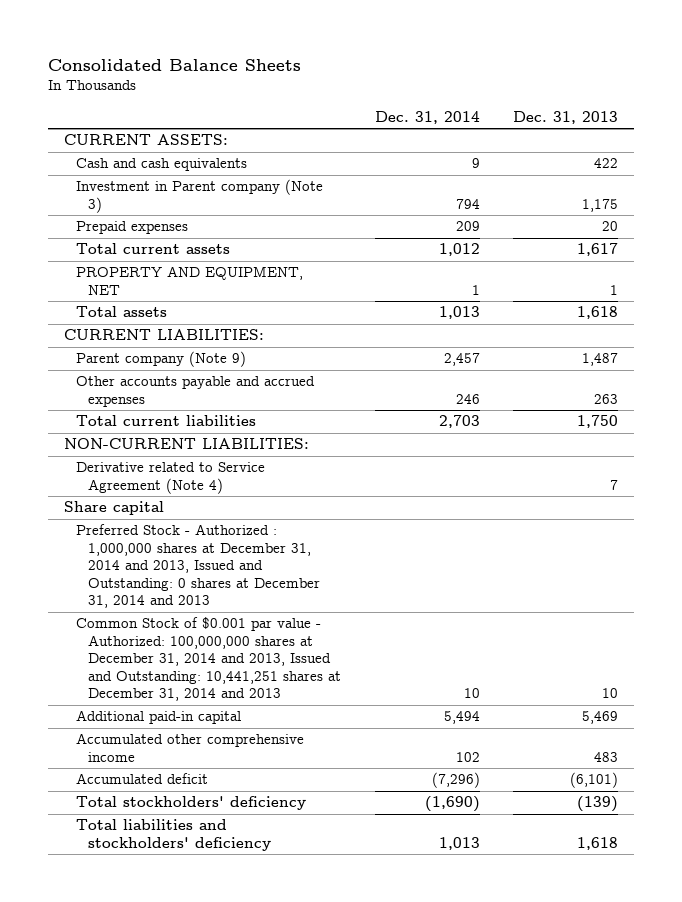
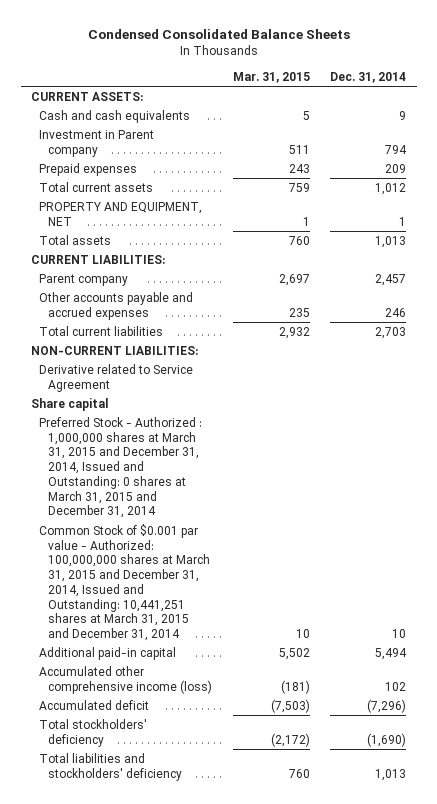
[47,58,301,71] Consolidated Balance Sheets -> [87,29,350,40] Condensed Consolidated Balance Sheets
[512,110,618,124] Dec. 31, 2013 -> none
none -> [232,71,310,83] Mar. 31, 2015
[76,179,324,213] Investment in Parent company (Note 3) -> [39,129,155,157] Investment in Parent company
[76,351,247,368] Parent company (Note 9) -> [39,273,129,286] Parent company
[76,462,266,494] Derivative related to Service Agreement (Note 4) -> [39,363,194,392] Derivative related to Service Agreement
[76,524,321,609] Preferred Stock - Authorized : 1,000,000 shares at December 31, 2014 and 2013, Issued and Outstanding: 0 shares at December 31, 2014 and 2013 -> [39,416,203,519] Preferred Stock - Authorized : 1,000,000 shares at March 31, 2015 and December 31, 2014, Issued and Outstanding: 0 shares at March 31, 2015 and December 31, 2014
[76,617,342,702] Common Stock of $0.001 par value - Authorized: 100,000,000 shares at December 31, 2014 and 2013, Issued and Outstanding: 10,441,251 shares at December 31, 2014 and 2013 -> [39,523,211,642] Common Stock of $0.001 par value - Authorized: 100,000,000 shares at March 31, 2015 and December 31, 2014, Issued and Outstanding: 10,441,251 shares at March 31, 2015 and December 31, 2014
[76,733,305,762] Accumulated other comprehensive income -> [39,665,213,694] Accumulated other comprehensive income (loss)

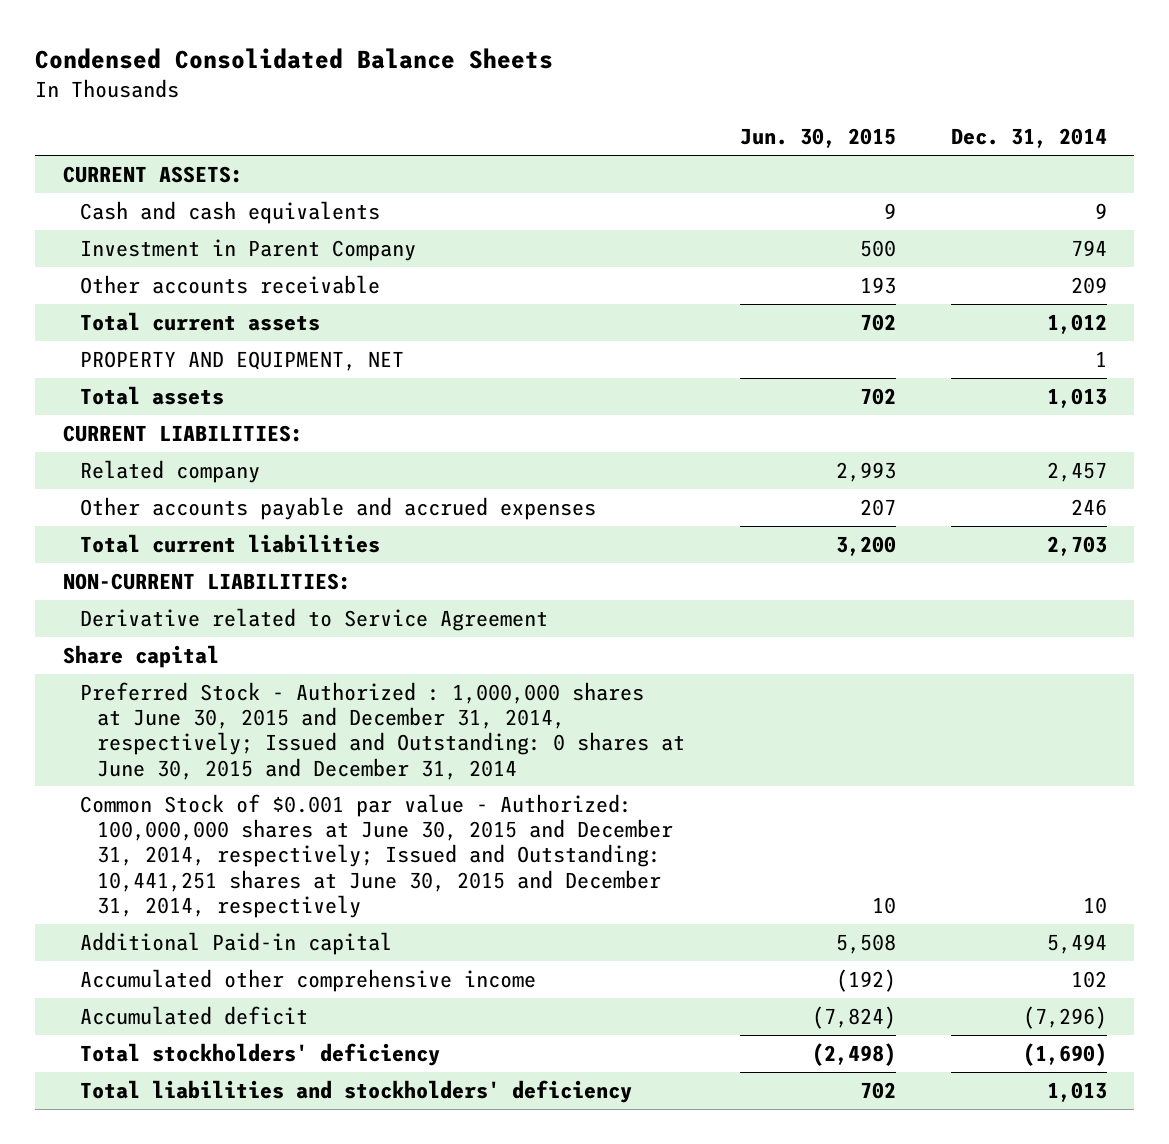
[232,71,310,83] Mar. 31, 2015 -> none
none -> [739,128,896,149] Jun. 30, 2015
[39,162,138,176] Prepaid expenses -> none
[39,129,155,157] Investment in Parent company -> [79,238,416,261] Investment in Parent Company
none -> [79,274,380,294] Other accounts receivable
[39,273,129,286] Parent company -> [79,459,260,483] Related company
[39,416,203,519] Preferred Stock - Authorized : 1,000,000 shares at March 31, 2015 and December 31, 2014, Issued and Outstanding: 0 shares at March 31, 2015 and December 31, 2014 -> [79,681,686,780] Preferred Stock - Authorized : 1,000,000 shares at June 30, 2015 and December 31, 2014, respectively; Issued and Outstanding: 0 shares at June 30, 2015 and December 31, 2014
[39,523,211,642] Common Stock of $0.001 par value - Authorized: 100,000,000 shares at March 31, 2015 and December 31, 2014, Issued and Outstanding: 10,441,251 shares at March 31, 2015 and December 31, 2014 -> [79,793,674,918] Common Stock of $0.001 par value - Authorized: 100,000,000 shares at June 30, 2015 and December 31, 2014, respectively; Issued and Outstanding: 10,441,251 shares at June 30, 2015 and December 31, 2014, respectively
[39,646,177,660] Additional paid-in capital -> [79,931,392,955] Additional Paid-in capital
[39,665,213,694] Accumulated other comprehensive income (loss) -> [79,968,536,992] Accumulated other comprehensive income

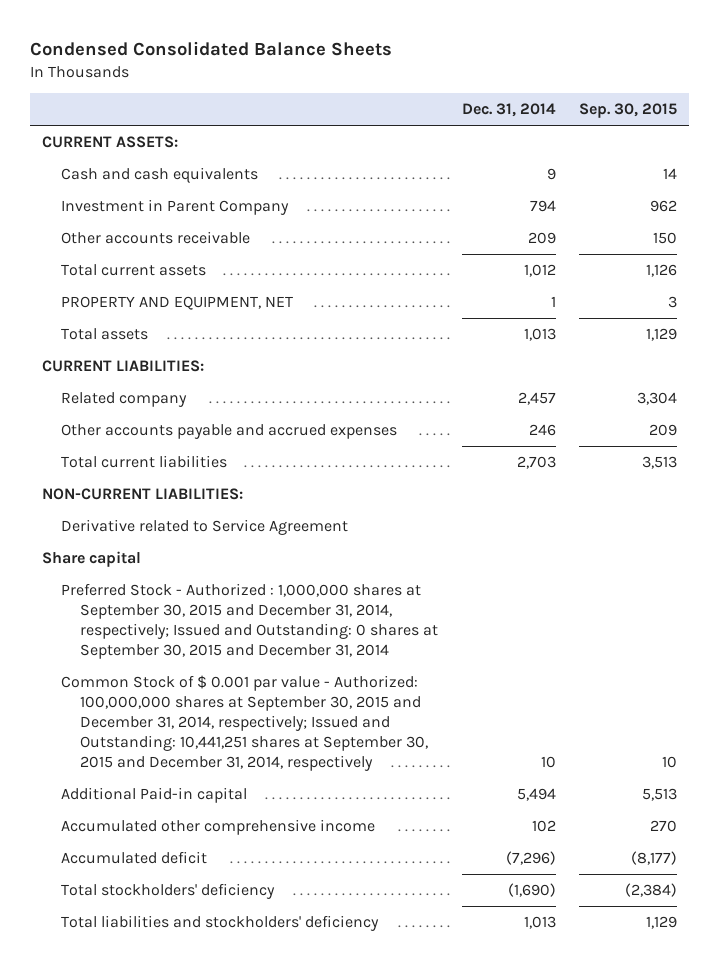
[739,128,896,149] Jun. 30, 2015 -> none
none -> [579,103,678,119] Sep. 30, 2015
[79,681,686,780] Preferred Stock - Authorized : 1,000,000 shares at June 30, 2015 and December 31, 2014, respectively; Issued and Outstanding: 0 shares at June 30, 2015 and December 31, 2014 -> [61,583,438,659] Preferred Stock - Authorized : 1,000,000 shares at September 30, 2015 and December 31, 2014, respectively; Issued and Outstanding: 0 shares at September 30, 2015 and December 31, 2014
[79,793,674,918] Common Stock of $0.001 par value - Authorized: 100,000,000 shares at June 30, 2015 and December 31, 2014, respectively; Issued and Outstanding: 10,441,251 shares at June 30, 2015 and December 31, 2014, respectively -> [61,675,428,771] Common Stock of $ 0.001 par value - Authorized: 100,000,000 shares at September 30, 2015 and December 31, 2014, respectively; Issued and Outstanding: 10,441,251 shares at September 30, 2015 and December 31, 2014, respectively

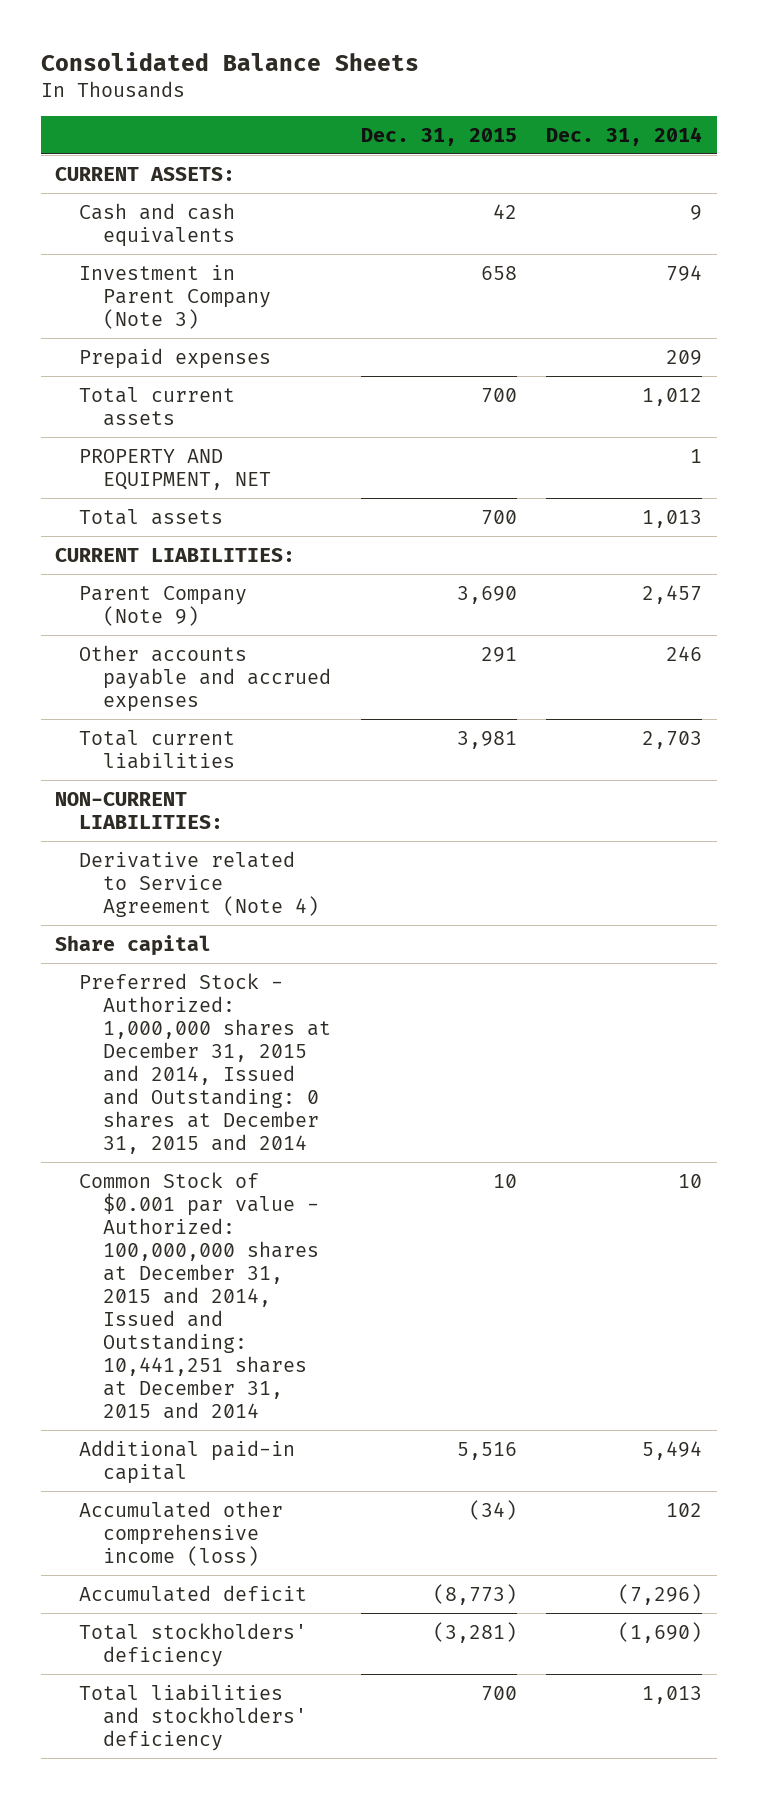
[30,41,393,57] Condensed Consolidated Balance Sheets -> [40,51,419,71] Consolidated Balance Sheets
[579,103,678,119] Sep. 30, 2015 -> none
none -> [360,127,517,146] Dec. 31, 2015
[61,231,251,245] Other accounts receivable -> none
[61,199,290,216] Investment in Parent Company -> [79,264,272,329] Investment in Parent Company (Note 3)
none -> [79,347,272,369] Prepaid expenses
[61,392,188,408] Related company -> [79,585,248,626] Parent Company (Note 9)
[61,519,349,536] Derivative related to Service Agreement -> [79,850,320,917] Derivative related to Service Agreement (Note 4)
[61,583,438,659] Preferred Stock - Authorized : 1,000,000 shares at September 30, 2015 and December 31, 2014, respectively; Issued and Outstanding: 0 shares at September 30, 2015 and December 31, 2014 -> [79,972,332,1154] Preferred Stock - Authorized: 1,000,000 shares at December 31, 2015 and 2014, Issued and Outstanding: 0 shares at December 31, 2015 and 2014
[61,675,428,771] Common Stock of $ 0.001 par value - Authorized: 100,000,000 shares at September 30, 2015 and December 31, 2014, respectively; Issued and Outstanding: 10,441,251 shares at September 30, 2015 and December 31, 2014, respectively -> [79,1171,320,1420] Common Stock of $0.001 par value - Authorized: 100,000,000 shares at December 31, 2015 and 2014, Issued and Outstanding: 10,441,251 shares at December 31, 2015 and 2014
[61,787,248,804] Additional Paid-in capital -> [79,1439,296,1484] Additional paid-in capital
[61,819,376,836] Accumulated other comprehensive income -> [79,1500,284,1566] Accumulated other comprehensive income (loss)

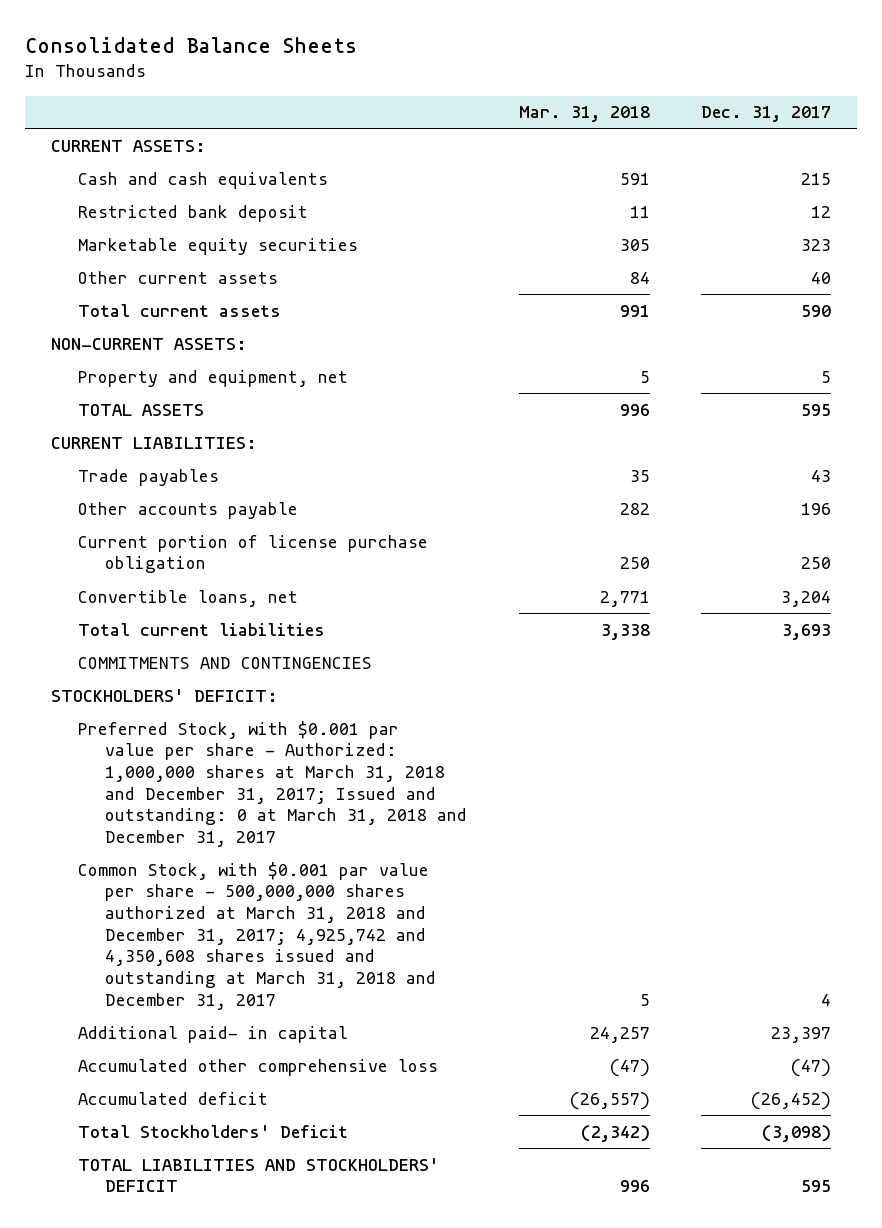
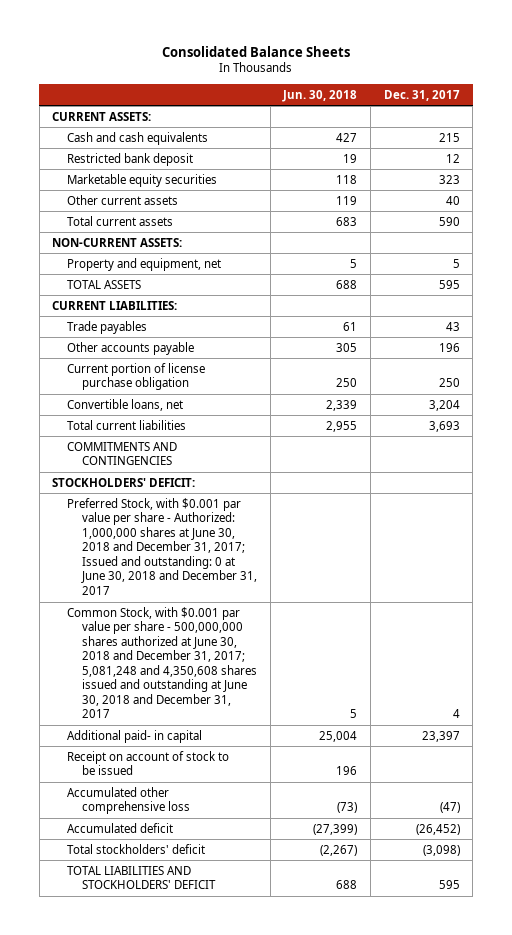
[518,106,650,123] Mar. 31, 2018 -> none
none -> [282,89,358,102] Jun. 30, 2018
[78,720,468,848] Preferred Stock, with $0.001 par value per share - Authorized: 1,000,000 shares at March 31, 2018 and December 31, 2017; Issued and outstanding: 0 at March 31, 2018 and December 31, 2017 -> [67,497,258,595] Preferred Stock, with $0.001 par value per share - Authorized: 1,000,000 shares at June 30, 2018 and December 31, 2017; Issued and outstanding: 0 at June 30, 2018 and December 31, 2017
[78,861,437,1010] Common Stock, with $0.001 par value per share - 500,000,000 shares authorized at March 31, 2018 and December 31, 2017; 4,925,742 and 4,350,608 shares issued and outstanding at March 31, 2018 and December 31, 2017 -> [67,606,258,719] Common Stock, with $0.001 par value per share - 500,000,000 shares authorized at June 30, 2018 and December 31, 2017; 5,081,248 and 4,350,608 shares issued and outstanding at June 30, 2018 and December 31, 2017
none -> [67,750,230,776] Receipt on account of stock to be issued
[78,1124,349,1138] Total Stockholders' Deficit -> [67,843,206,854] Total stockholders' deficit

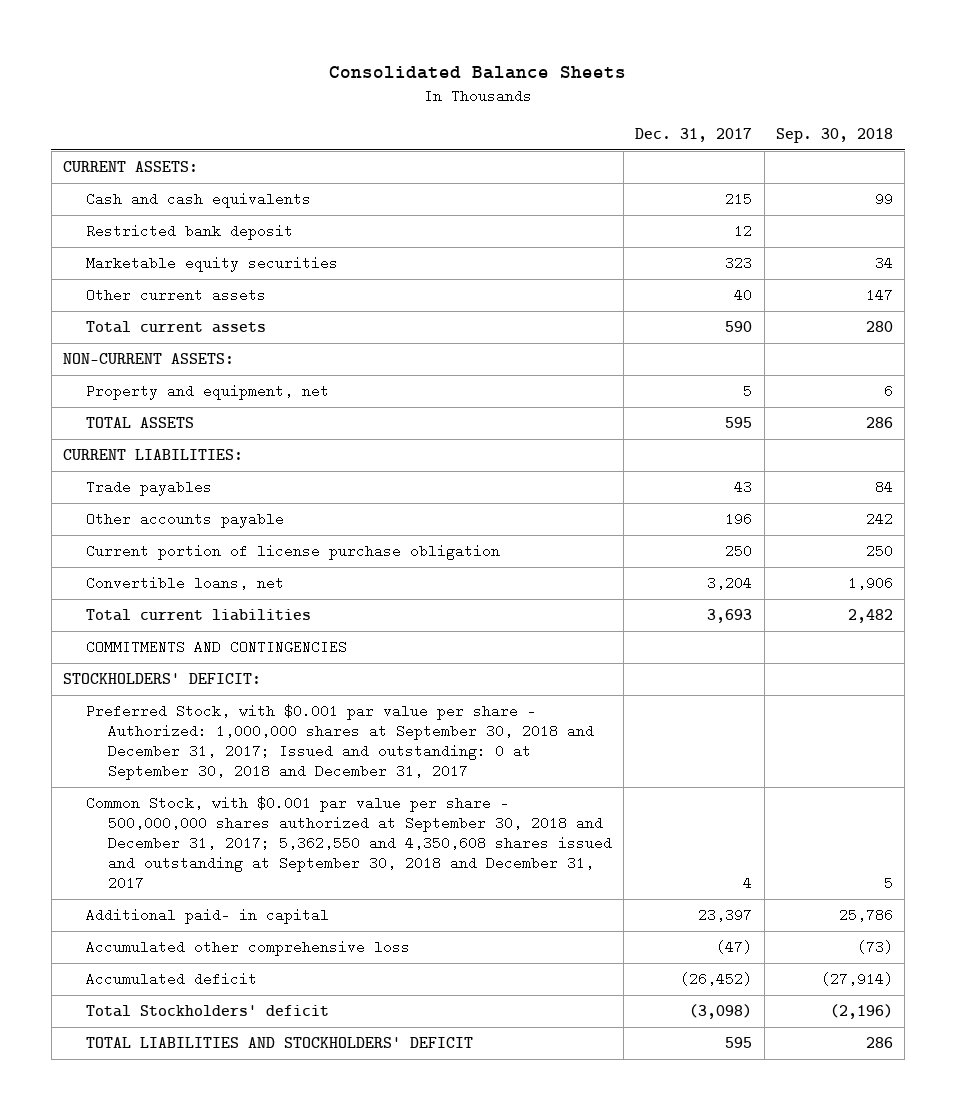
[282,89,358,102] Jun. 30, 2018 -> none
none -> [775,127,893,143] Sep. 30, 2018
[67,497,258,595] Preferred Stock, with $0.001 par value per share - Authorized: 1,000,000 shares at June 30, 2018 and December 31, 2017; Issued and outstanding: 0 at June 30, 2018 and December 31, 2017 -> [85,704,594,781] Preferred Stock, with $0.001 par value per share - Authorized: 1,000,000 shares at September 30, 2018 and December 31, 2017; Issued and outstanding: 0 at September 30, 2018 and December 31, 2017
[67,606,258,719] Common Stock, with $0.001 par value per share - 500,000,000 shares authorized at June 30, 2018 and December 31, 2017; 5,081,248 and 4,350,608 shares issued and outstanding at June 30, 2018 and December 31, 2017 -> [85,796,612,891] Common Stock, with $0.001 par value per share - 500,000,000 shares authorized at September 30, 2018 and December 31, 2017; 5,362,550 and 4,350,608 shares issued and outstanding at September 30, 2018 and December 31, 2017
[67,750,230,776] Receipt on account of stock to be issued -> none
[67,843,206,854] Total stockholders' deficit -> [85,1005,329,1018] Total Stockholders' deficit

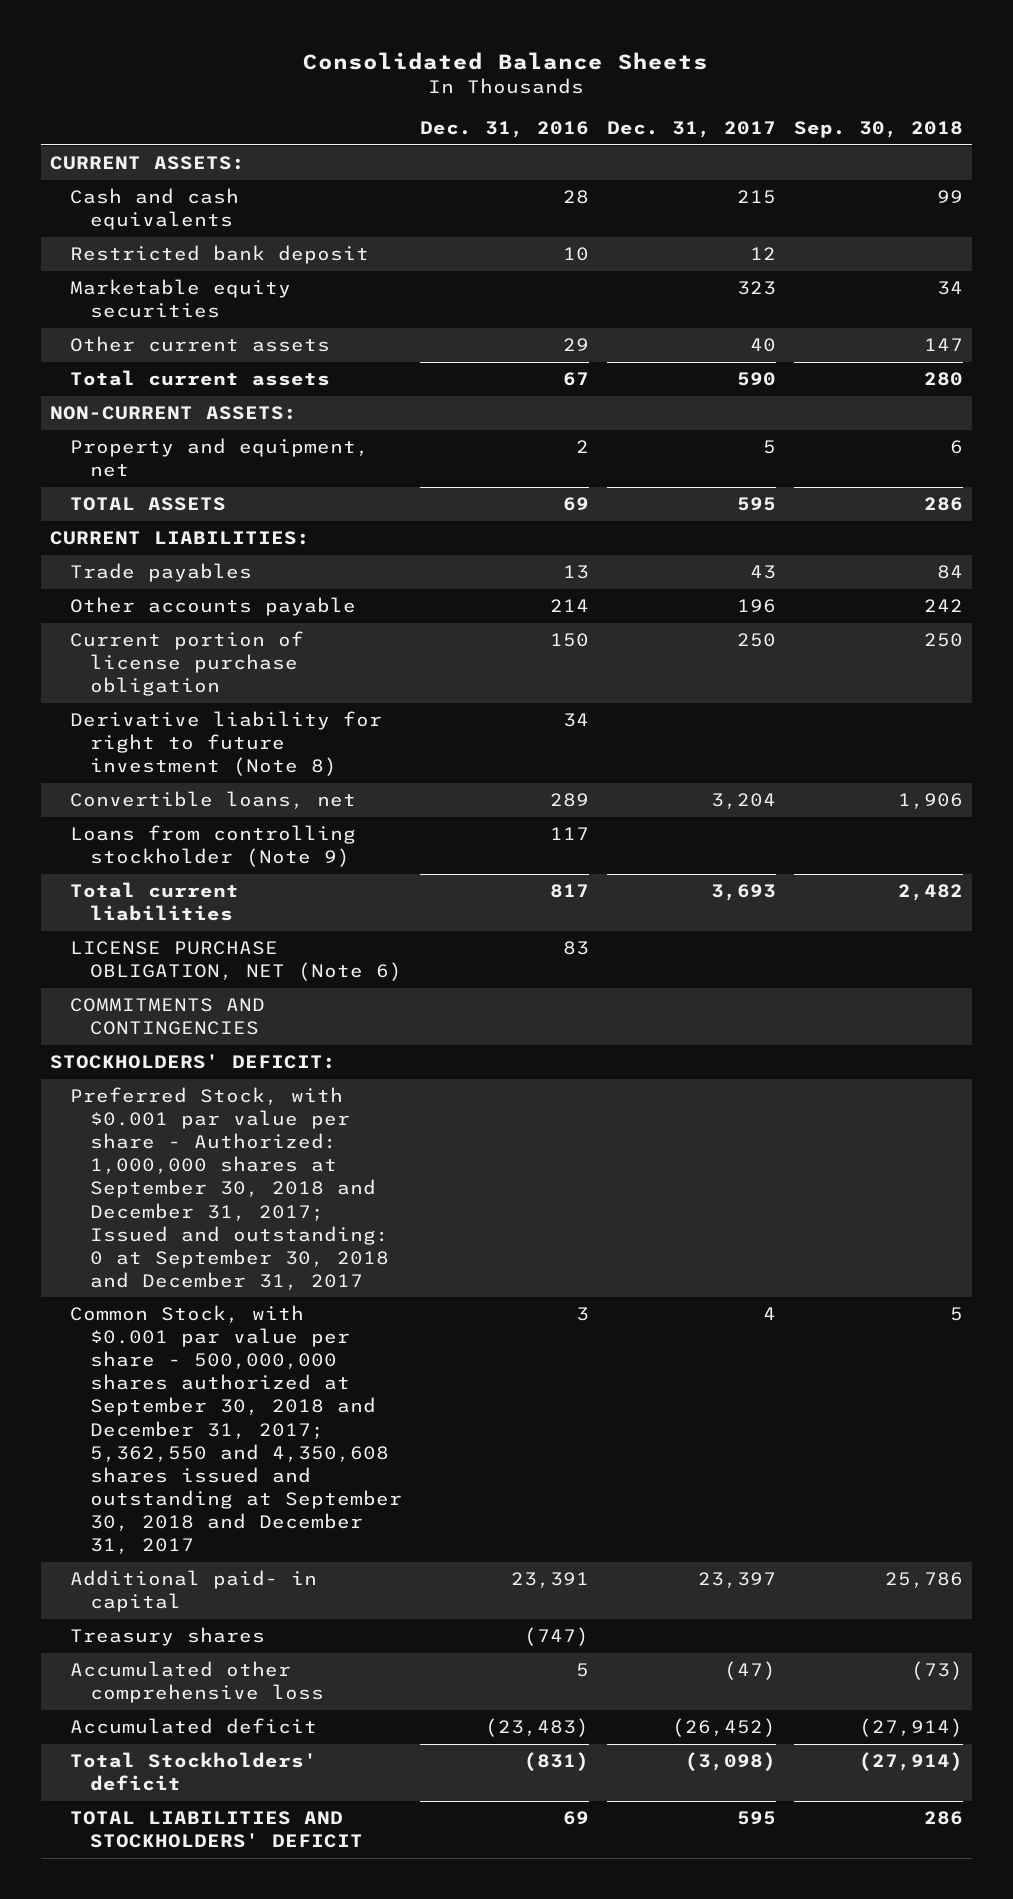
none -> [419,120,589,138] Dec. 31, 2016
none -> [69,711,382,777] Derivative liability for right to future investment (Note 8)
none -> [69,825,356,868] Loans from controlling stockholder (Note 9)
none -> [69,941,402,982] LICENSE PURCHASE OBLIGATION, NET (Note 6)
none -> [69,1627,265,1647] Treasury shares
[829,1004,893,1020] (2,196) -> [858,1752,963,1772] (27,914)

